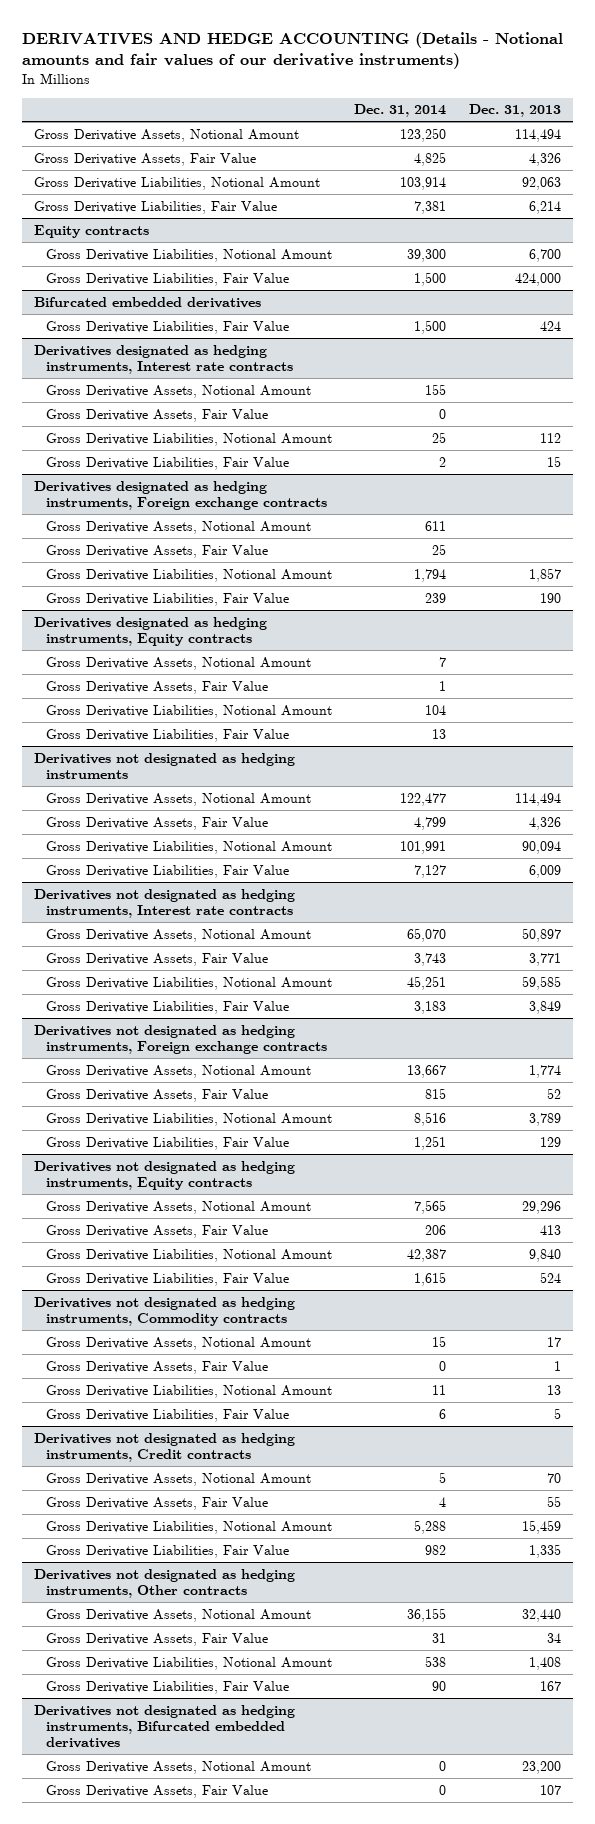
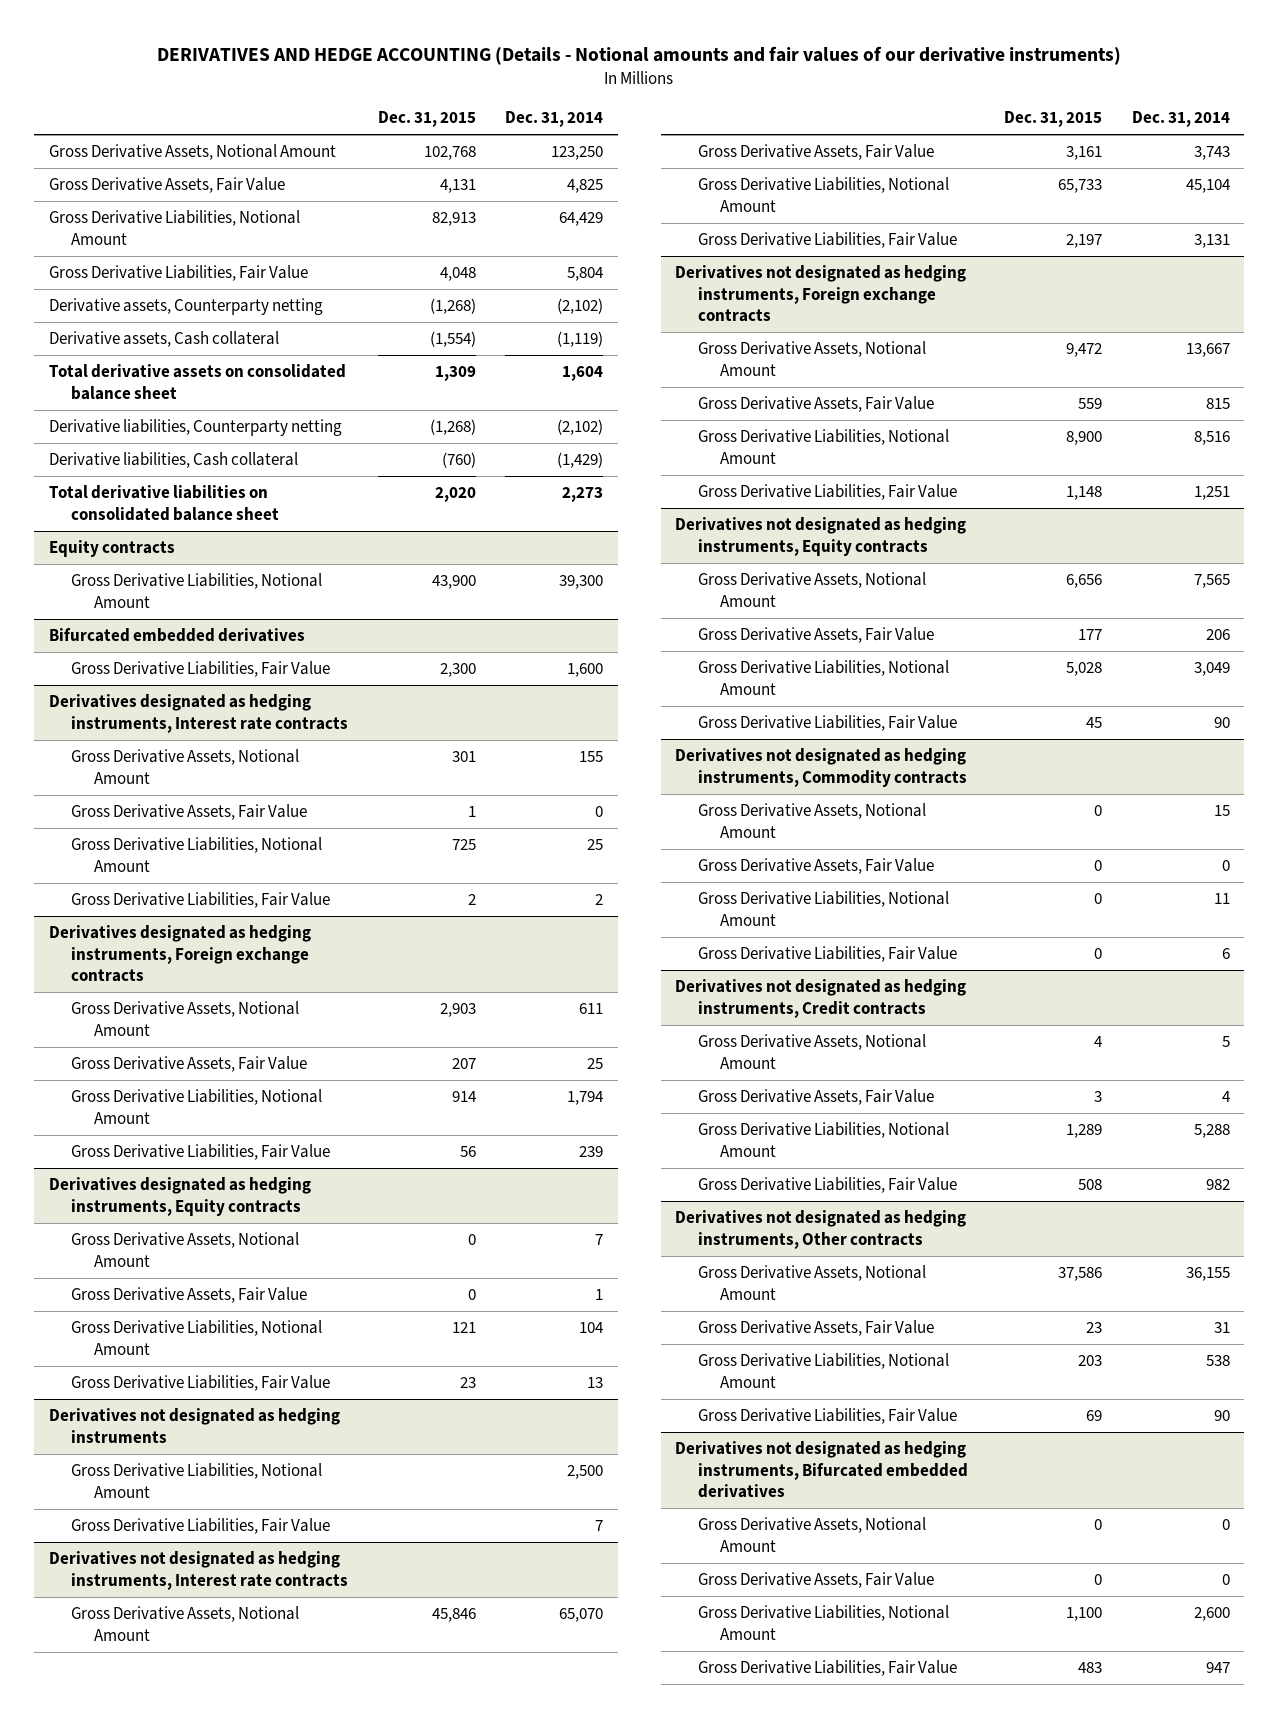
[469,104,562,118] Dec. 31, 2013 -> none
none -> [377,111,476,128] Dec. 31, 2015
[400,176,447,190] 103,914 -> [559,212,604,227] 64,429
[414,200,447,214] 7,381 -> [567,267,604,282] 5,804
none -> [48,298,323,316] Derivative assets, Counterparty netting
none -> [48,331,279,348] Derivative assets, Cash collateral
none -> [48,364,346,400] Total derivative assets on consolidated balance sheet
none -> [48,419,342,437] Derivative liabilities, Counterparty netting
none -> [48,452,298,469] Derivative liabilities, Cash collateral
none -> [48,485,280,521] Total derivative liabilities on consolidated balance sheet
[45,272,289,286] Gross Derivative Liabilities, Fair Value -> none
[414,319,447,334] 1,500 -> [567,663,604,678] 1,600
[45,792,311,806] Gross Derivative Assets, Notional Amount -> none
[45,816,268,830] Gross Derivative Assets, Fair Value -> none
[400,840,447,854] 101,991 -> [567,1465,604,1480] 2,500
[414,864,447,878] 7,127 -> [595,1520,604,1532] 7
[407,975,447,990] 45,251 -> [1185,179,1230,194] 45,104
[414,1000,447,1014] 3,183 -> [1193,234,1230,249] 3,131
[407,1248,447,1262] 42,387 -> [1193,662,1230,677] 3,049
[414,1271,447,1286] 1,615 -> [1213,717,1230,729] 90
none -> [697,1605,949,1640] Gross Derivative Liabilities, Notional Amount
none -> [697,1660,957,1677] Gross Derivative Liabilities, Fair Value

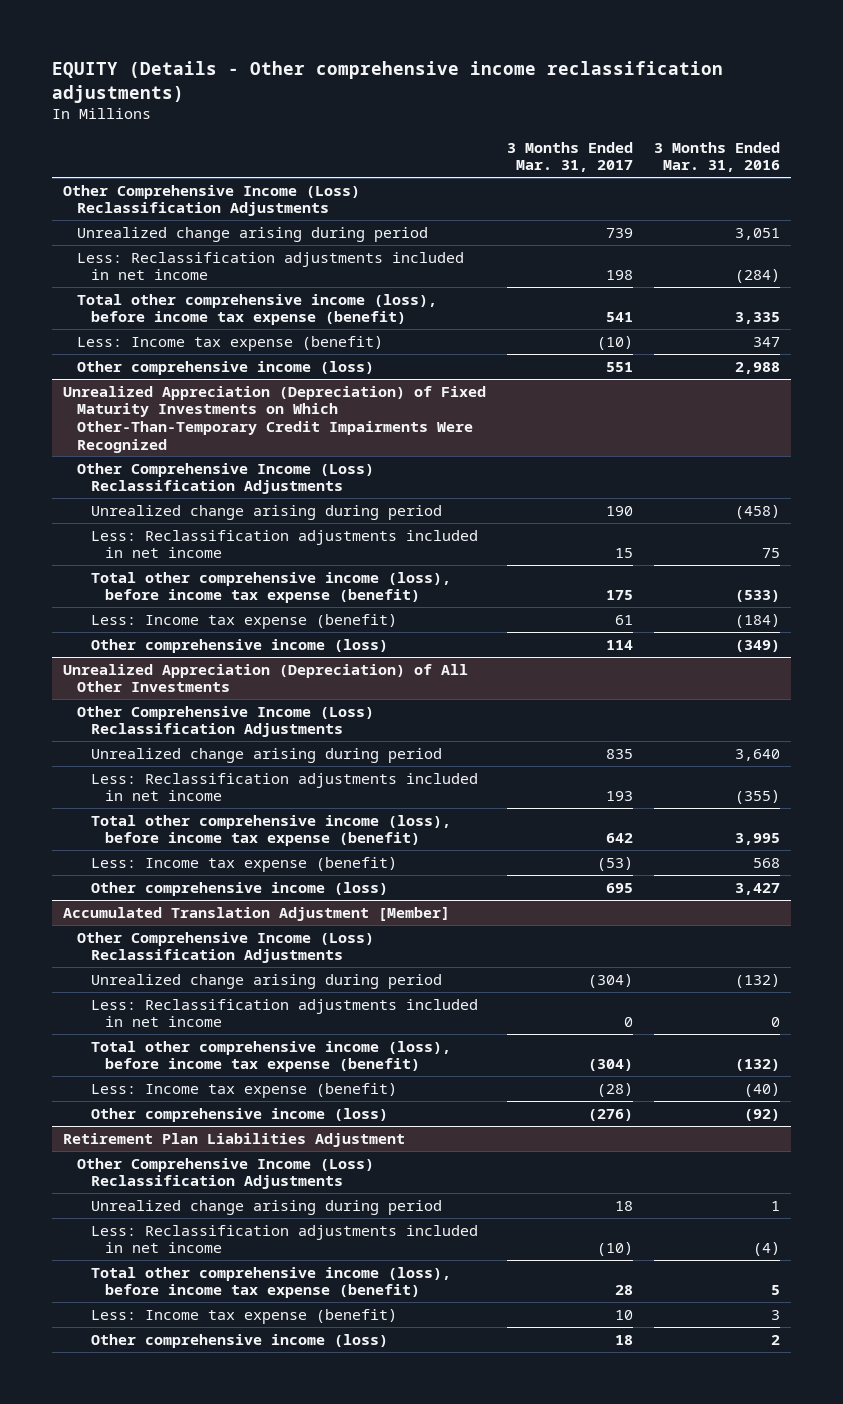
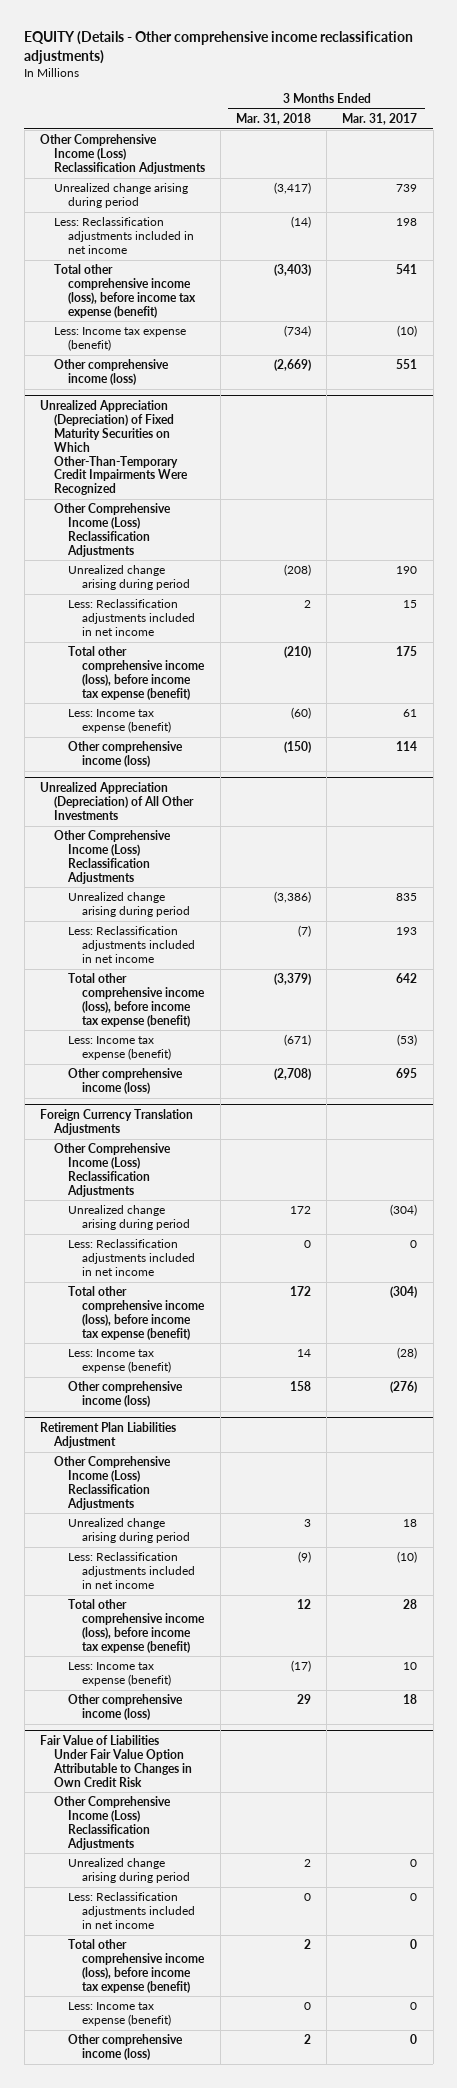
[654,141,781,173] 3 Months Ended Mar. 31, 2016 -> none
none -> [236,112,312,125] Mar. 31, 2018
[62,385,486,453] Unrealized Appreciation (Depreciation) of Fixed Maturity Investments on Which Other-Than-Temporary Credit Impairments Were Recognized -> [39,400,188,496] Unrealized Appreciation (Depreciation) of Fixed Maturity Securities on Which Other-Than-Temporary Credit Impairments Were Recognized
[62,906,450,921] Accumulated Translation Adjustment [Member] -> [39,1109,193,1135] Foreign Currency Translation Adjustments
none -> [39,1735,192,1787] Fair Value of Liabilities Under Fair Value Option Attributable to Changes in Own Credit Risk
none -> [53,1796,171,1850] Other Comprehensive Income (Loss) Reclassification Adjustments
none -> [67,1858,190,1884] Unrealized change arising during period
none -> [67,1892,195,1929] Less: Reclassification adjustments included in net income
none -> [67,1939,205,1993] Total other comprehensive income (loss), before income tax expense (benefit)
none -> [67,2002,171,2027] Less: Income tax expense (benefit)
none -> [67,2034,183,2061] Other comprehensive income (loss)

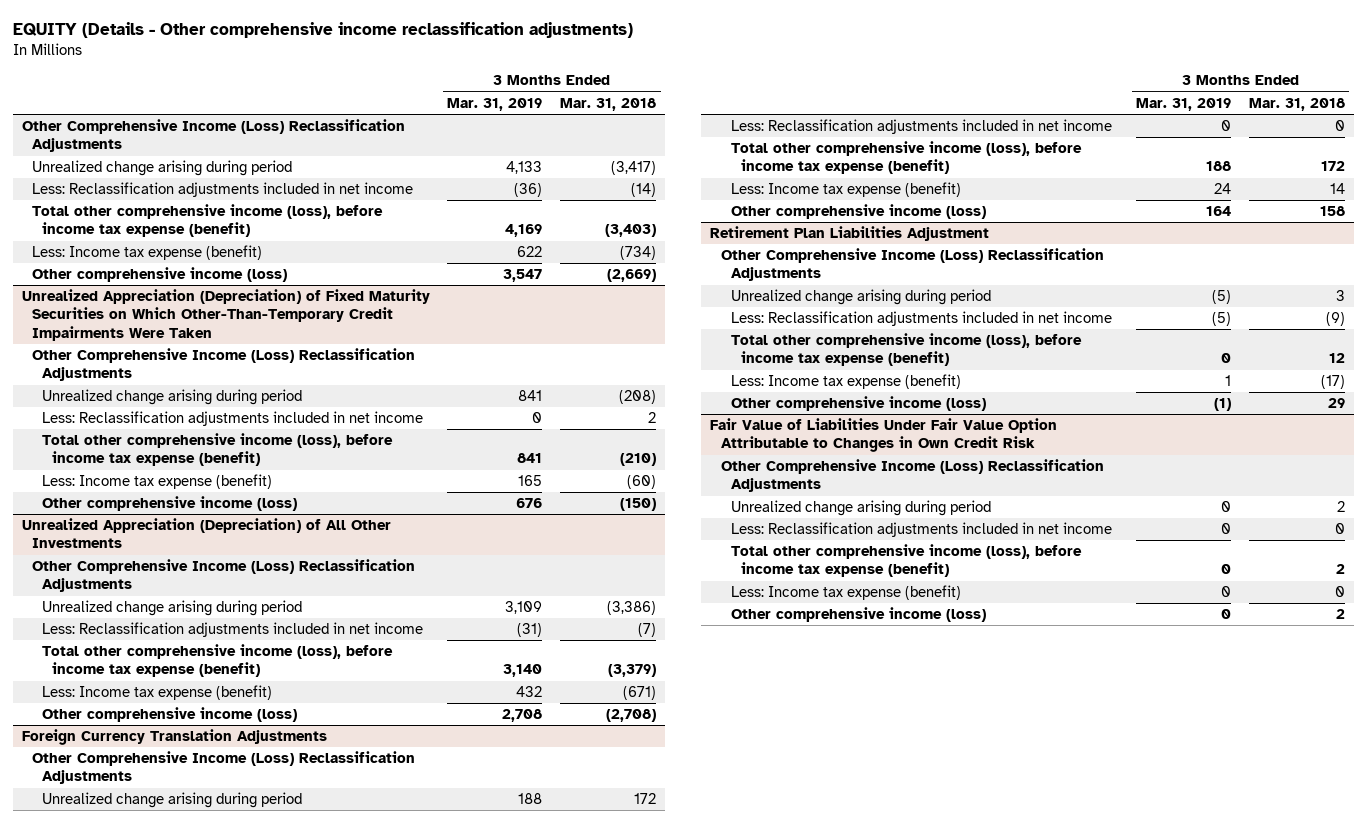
[342,112,418,125] Mar. 31, 2017 -> none
none -> [447,97,543,111] Mar. 31, 2019
[39,400,188,496] Unrealized Appreciation (Depreciation) of Fixed Maturity Securities on Which Other-Than-Temporary Credit Impairments Were Recognized -> [21,289,430,341] Unrealized Appreciation (Depreciation) of Fixed Maturity Securities on Which Other-Than-Temporary Credit Impairments Were Taken

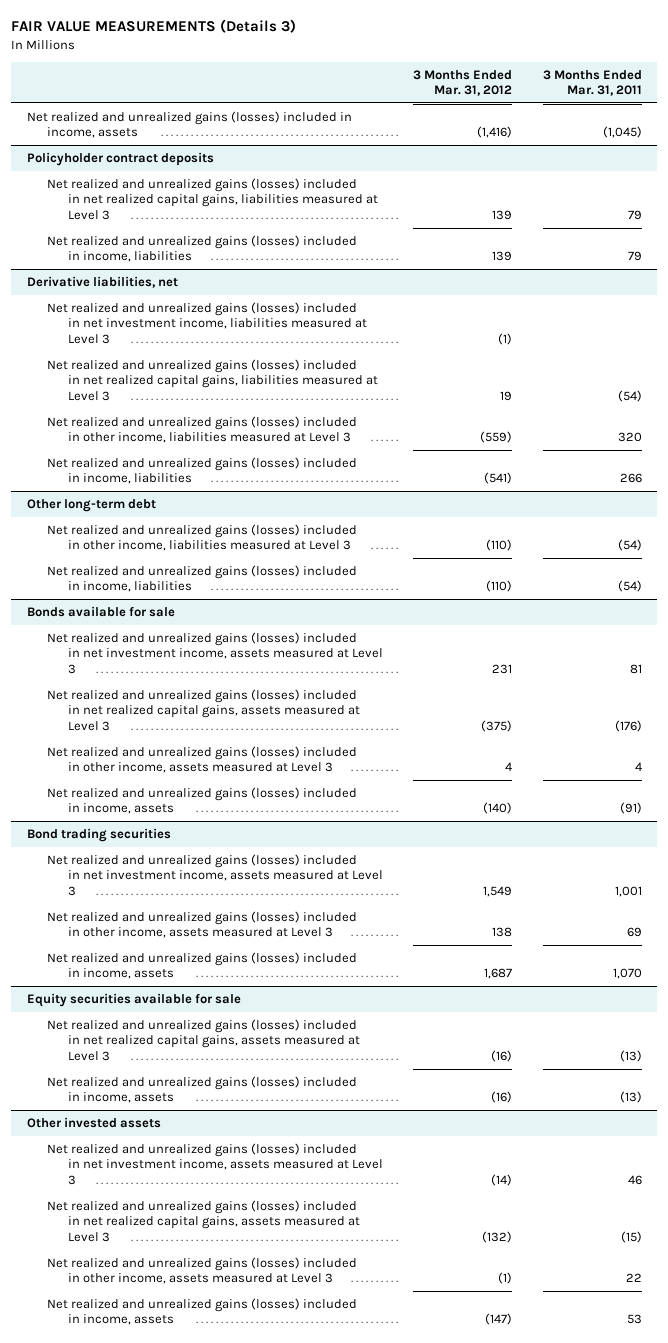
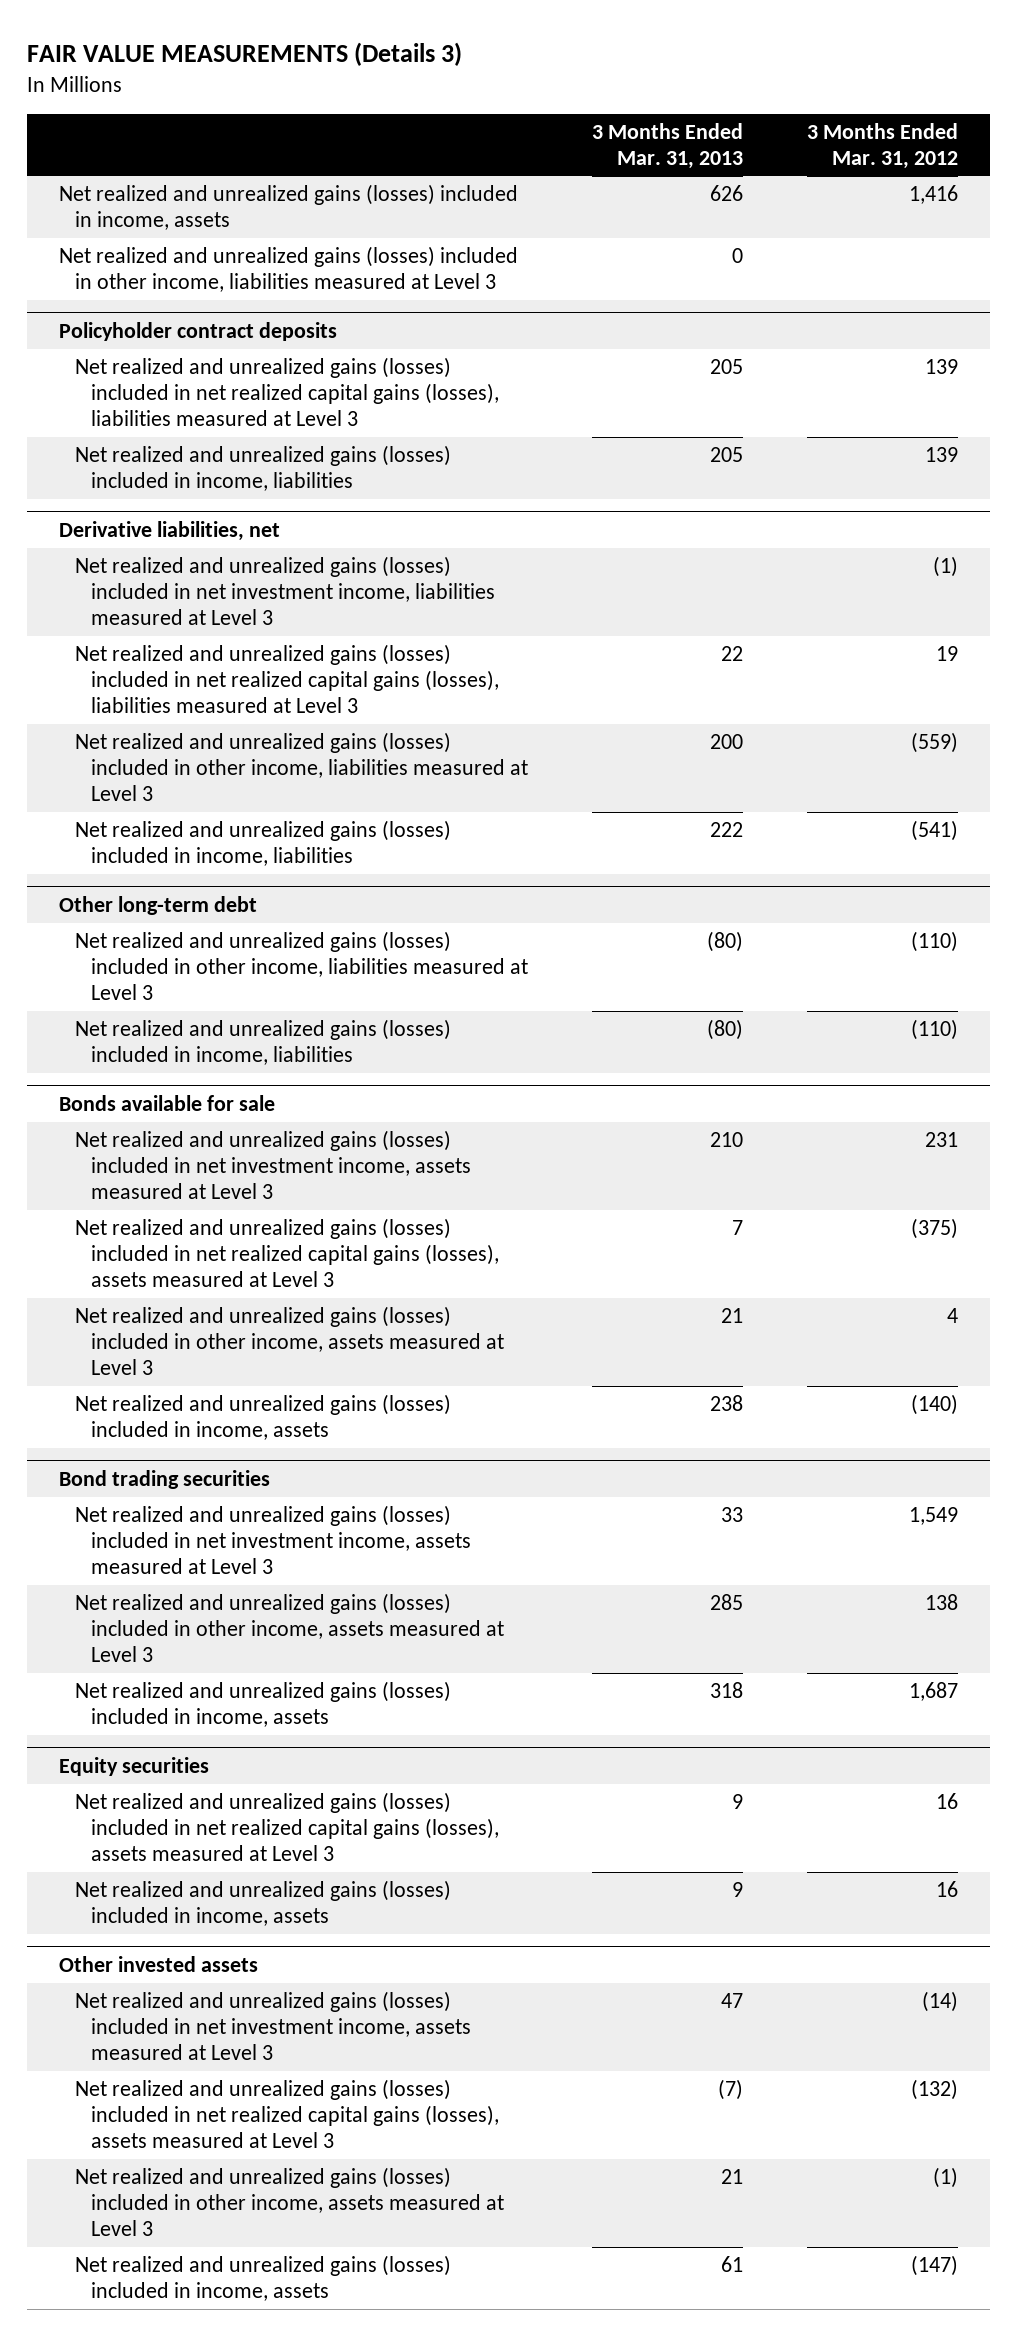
[542,69,642,97] 3 Months Ended Mar. 31, 2011 -> none
none -> [592,122,744,169] 3 Months Ended Mar. 31, 2013
[477,126,513,139] (1,416) -> [909,185,959,205] 1,416
none -> [59,246,519,292] Net realized and unrealized gains (losses) included in other income, liabilities measured at Level 3
[47,177,378,220] Net realized and unrealized gains (losses) included in net realized capital gains, liabilities measured at Level 3 -> [75,357,500,426] Net realized and unrealized gains (losses) included in net realized capital gains (losses), liabilities measured at Level 3
[47,358,378,401] Net realized and unrealized gains (losses) included in net realized capital gains, liabilities measured at Level 3 -> [75,644,500,713] Net realized and unrealized gains (losses) included in net realized capital gains (losses), liabilities measured at Level 3
[47,688,360,731] Net realized and unrealized gains (losses) included in net realized capital gains, assets measured at Level 3 -> [75,1218,500,1287] Net realized and unrealized gains (losses) included in net realized capital gains (losses), assets measured at Level 3
[26,992,241,1007] Equity securities available for sale -> none
none -> [59,1757,210,1777] Equity securities
[47,1018,360,1061] Net realized and unrealized gains (losses) included in net realized capital gains, assets measured at Level 3 -> [75,1792,500,1861] Net realized and unrealized gains (losses) included in net realized capital gains (losses), assets measured at Level 3
[491,1049,513,1062] (16) -> [936,1793,959,1810] 16
[491,1091,513,1104] (16) -> [936,1881,959,1898] 16
[47,1199,360,1242] Net realized and unrealized gains (losses) included in net realized capital gains, assets measured at Level 3 -> [75,2079,500,2148] Net realized and unrealized gains (losses) included in net realized capital gains (losses), assets measured at Level 3

